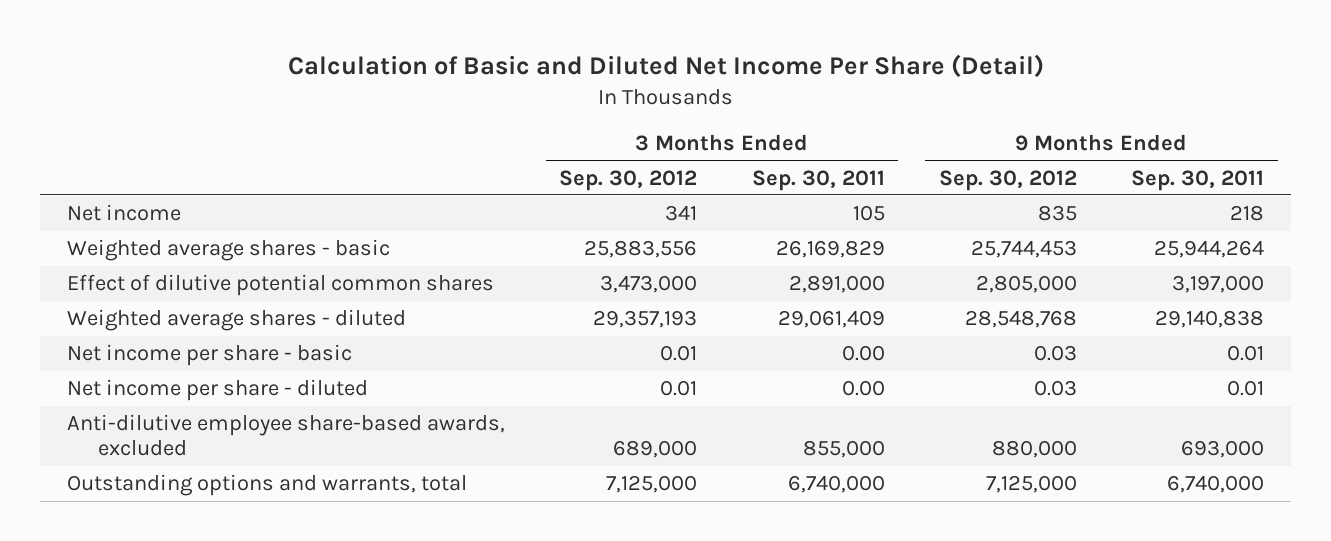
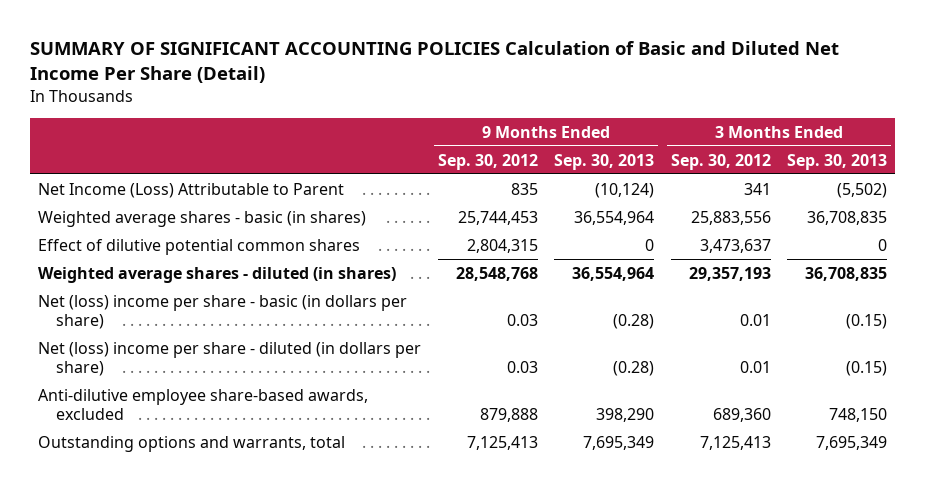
[287,54,1044,79] Calculation of Basic and Diluted Net Income Per Share (Detail) -> [30,41,840,83] SUMMARY OF SIGNIFICANT ACCOUNTING POLICIES Calculation of Basic and Diluted Net Income Per Share (Detail)
[751,169,885,191] Sep. 30, 2011 -> none
[1130,169,1264,191] Sep. 30, 2011 -> none
none -> [554,153,655,170] Sep. 30, 2013
none -> [787,153,888,170] Sep. 30, 2013
[67,204,182,222] Net income -> [38,182,345,198] Net Income (Loss) Attributable to Parent
[67,239,391,262] Weighted average shares - basic -> [38,210,367,227] Weighted average shares - basic (in shares)
[600,275,698,294] 3,473,000 -> [699,238,771,253] 3,473,637
[975,275,1077,294] 2,805,000 -> [466,238,538,253] 2,804,315
[67,309,407,332] Weighted average shares - diluted -> [38,266,397,283] Weighted average shares - diluted (in shares)
[67,344,353,367] Net income per share - basic -> [38,294,408,329] Net (loss) income per share - basic (in dollars per share)
[67,379,369,402] Net income per share - diluted -> [38,341,422,376] Net (loss) income per share - diluted (in dollars per share)
[613,440,698,459] 689,000 -> [712,407,771,422] 689,360
[991,440,1077,459] 880,000 -> [479,407,538,422] 879,888
[606,475,698,494] 7,125,000 -> [699,435,771,450] 7,125,413
[985,475,1077,494] 7,125,000 -> [466,435,538,450] 7,125,413

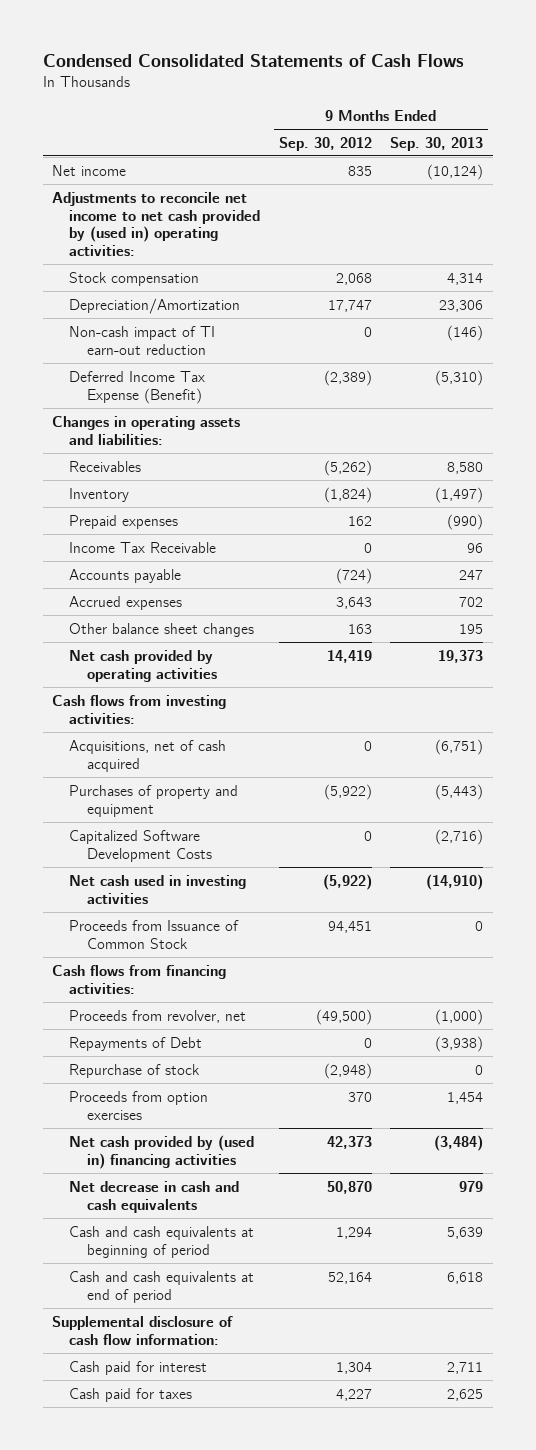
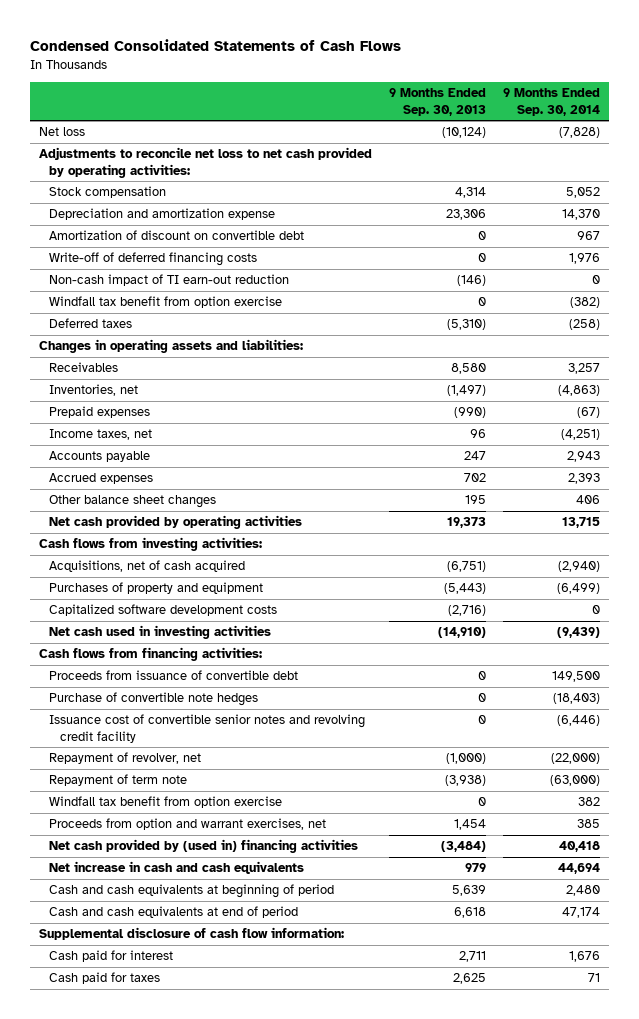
[278,136,372,151] Sep. 30, 2012 -> none
none -> [503,88,601,117] 9 Months Ended Sep. 30, 2014
[52,164,127,176] Net income -> [39,127,86,137] Net loss
[52,191,261,257] Adjustments to reconcile net income to net cash provided by (used in) operating activities: -> [39,147,373,179] Adjustments to reconcile net loss to net cash provided by operating activities:
[69,297,241,314] Depreciation/Amortization -> [49,208,276,221] Depreciation and amortization expense
none -> [49,230,305,241] Amortization of discount on convertible debt
none -> [49,252,258,267] Write-off of deferred financing costs
none -> [49,296,283,309] Windfall tax benefit from option exercise
[69,370,206,404] Deferred Income Tax Expense (Benefit) -> [49,318,133,329] Deferred taxes
[69,487,130,502] Inventory -> [49,384,139,397] Inventories, net
[69,541,217,553] Income Tax Receivable -> [49,429,153,441] Income taxes, net
[69,829,212,862] Capitalized Software Development Costs -> [49,604,278,617] Capitalized software development costs
[69,919,240,949] Proceeds from Issuance of Common Stock -> none
[69,1063,201,1078] Repurchase of stock -> none
none -> [49,670,299,681] Proceeds from issuance of convertible debt
none -> [49,692,259,707] Purchase of convertible note hedges
none -> [49,714,366,744] Issuance cost of convertible senior notes and revolving credit facility
[69,1009,247,1023] Proceeds from revolver, net -> [49,752,202,765] Repayment of revolver, net
[69,1036,203,1051] Repayments of Debt -> [49,774,188,787] Repayment of term note
none -> [49,796,283,809] Windfall tax benefit from option exercise
[69,1090,209,1120] Proceeds from option exercises -> [49,818,327,831] Proceeds from option and warrant exercises, net
[69,1180,240,1213] Net decrease in cash and cash equivalents -> [49,861,305,875] Net increase in cash and cash equivalents

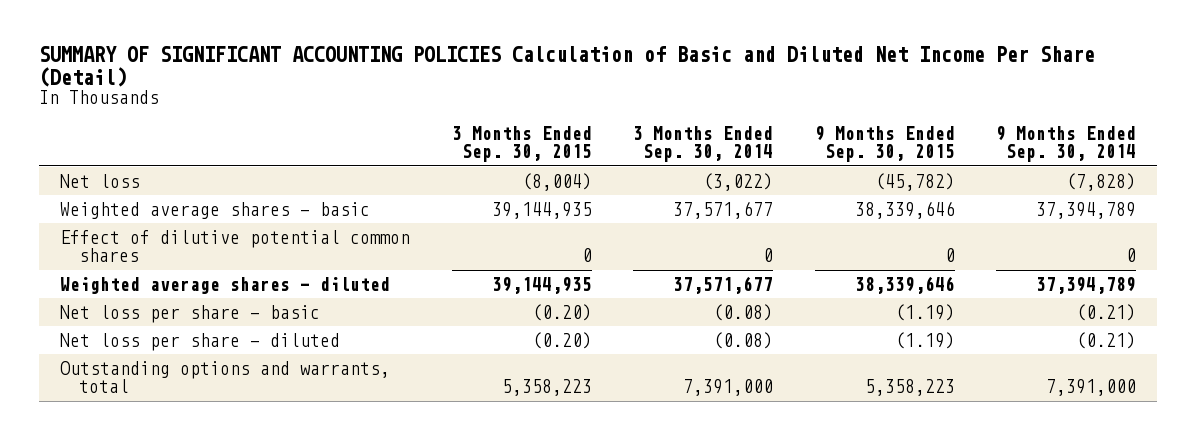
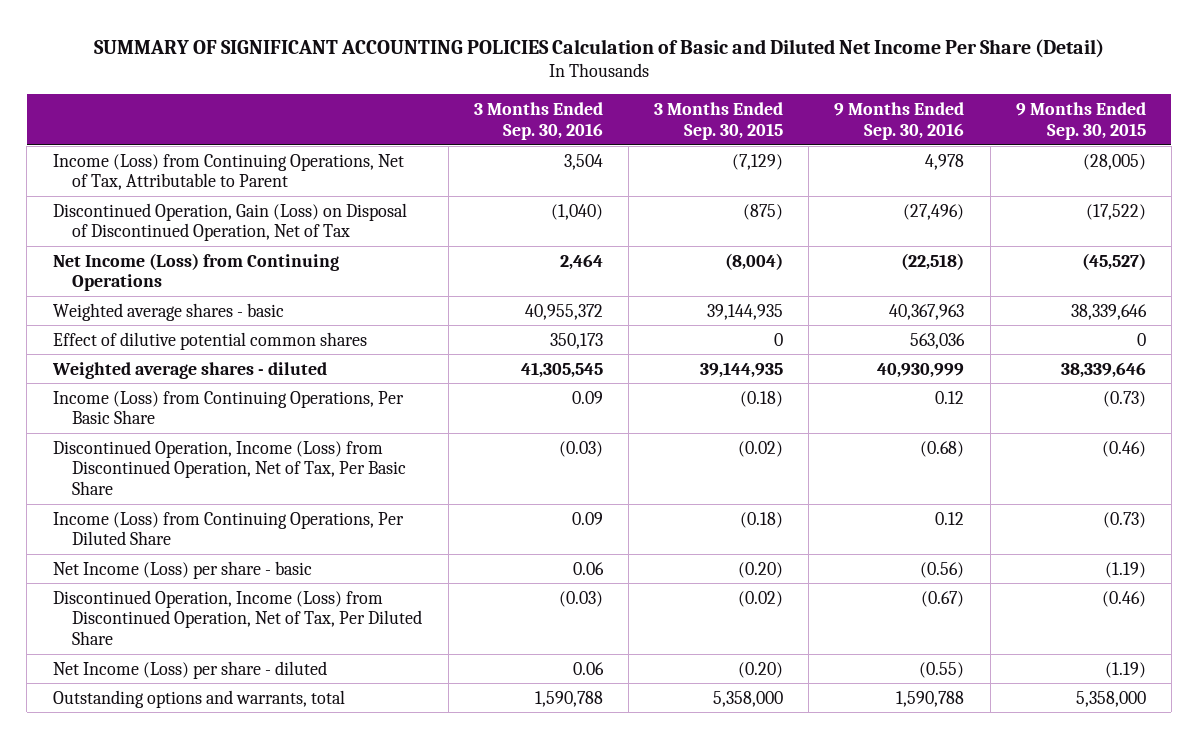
[633,125,774,163] 3 Months Ended Sep. 30, 2014 -> none
[996,125,1137,163] 9 Months Ended Sep. 30, 2014 -> none
none -> [473,101,603,140] 3 Months Ended Sep. 30, 2016
none -> [834,101,965,140] 9 Months Ended Sep. 30, 2016
none -> [52,153,404,191] Income (Loss) from Continuing Operations, Net of Tax, Attributable to Parent
none -> [52,202,407,242] Discontinued Operation, Gain (Loss) on Disposal of Discontinued Operation, Net of Tax
[59,173,140,188] Net loss -> [52,252,339,292] Net Income (Loss) from Continuing Operations
[874,172,955,191] (45,782) -> [1081,252,1146,270] (45,527)
none -> [52,390,404,425] Income (Loss) from Continuing Operations, Per Basic Share
none -> [52,439,407,496] Discontinued Operation, Income (Loss) from Discontinued Operation, Net of Tax, Per Basic Share
none -> [52,511,404,546] Income (Loss) from Continuing Operations, Per Diluted Share
[59,304,320,323] Net loss per share - basic -> [52,560,312,579] Net Income (Loss) per share - basic
none -> [52,589,423,646] Discontinued Operation, Income (Loss) from Discontinued Operation, Net of Tax, Per Diluted Share
[59,332,340,351] Net loss per share - diluted -> [52,660,327,679] Net Income (Loss) per share - diluted
[501,379,592,397] 5,358,223 -> [713,690,784,707] 5,358,000
[864,379,955,397] 5,358,223 -> [1075,690,1146,707] 5,358,000

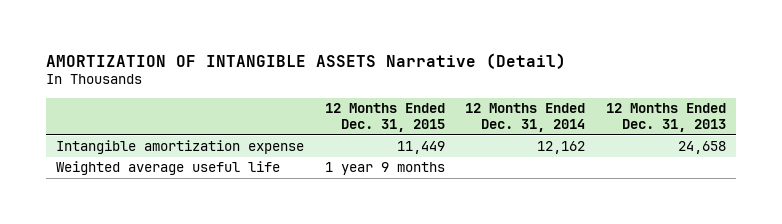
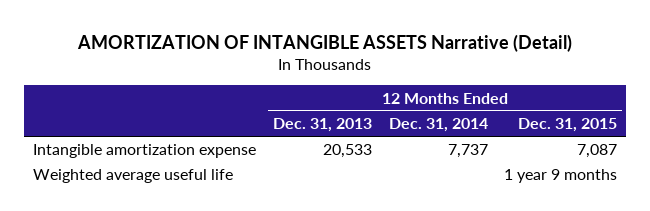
[396,141,445,155] 11,449 -> [577,144,618,159] 7,087
[537,141,586,155] 12,162 -> [447,144,488,159] 7,737
[677,141,726,155] 24,658 -> [322,144,372,159] 20,533

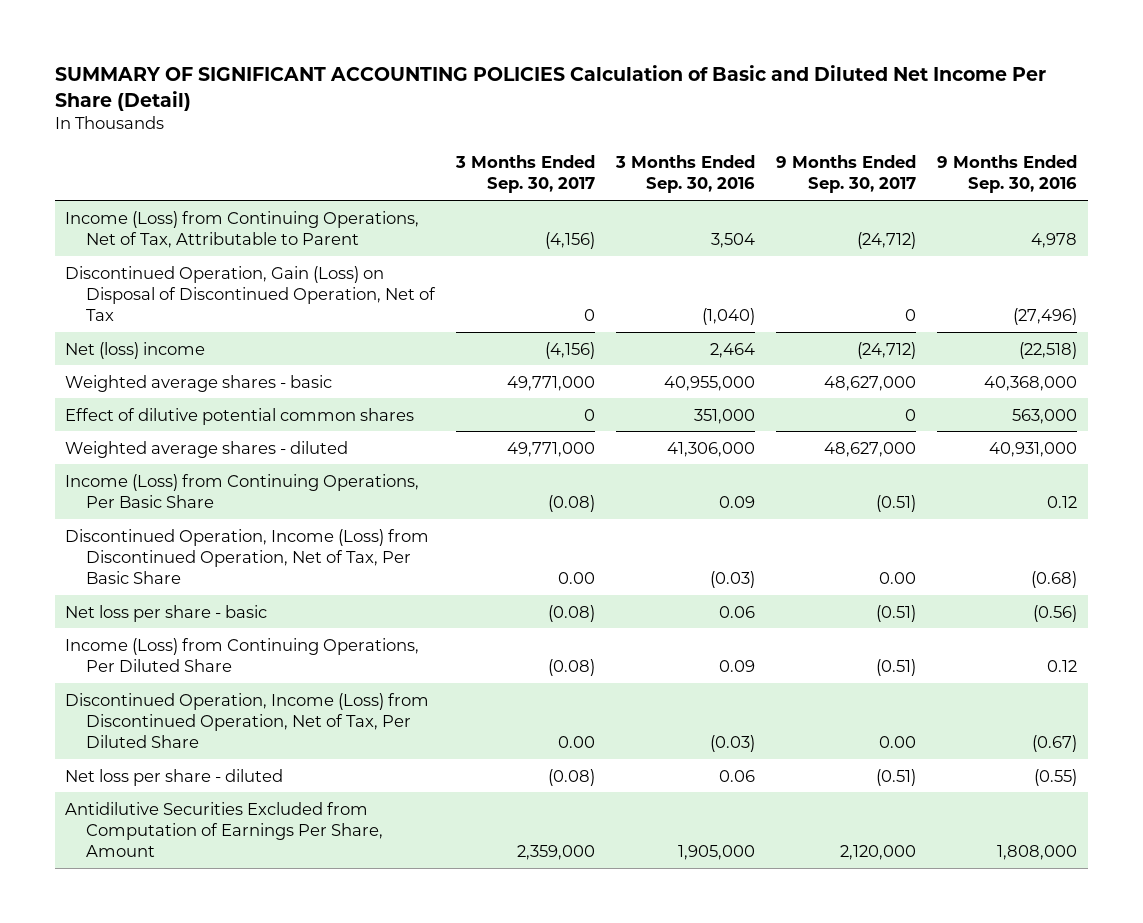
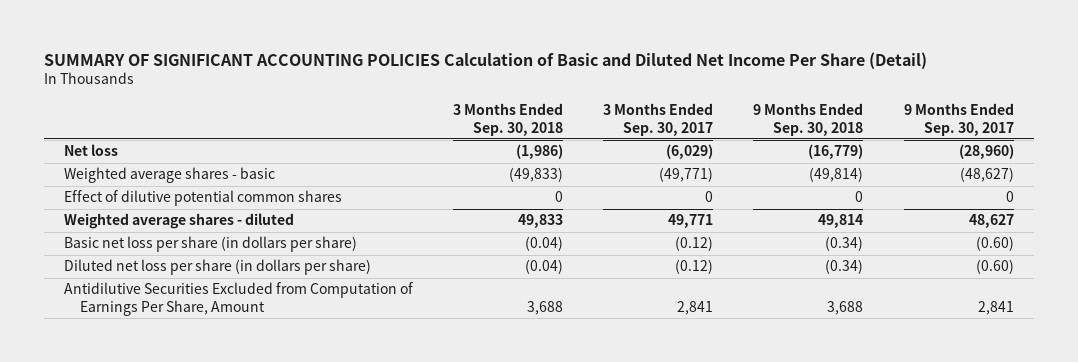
[614,155,755,194] 3 Months Ended Sep. 30, 2016 -> none
[937,155,1078,194] 9 Months Ended Sep. 30, 2016 -> none
none -> [453,102,564,136] 3 Months Ended Sep. 30, 2018
none -> [753,102,864,136] 9 Months Ended Sep. 30, 2018
[65,210,420,248] Income (Loss) from Continuing Operations, Net of Tax, Attributable to Parent -> none
[65,265,436,321] Discontinued Operation, Gain (Loss) on Disposal of Discontinued Operation, Net of Tax -> none
[65,341,206,359] Net (loss) income -> [63,144,118,157] Net loss
[544,341,595,359] (4,156) -> [666,144,714,160] (6,029)
[857,341,917,359] (24,712) -> [958,144,1014,160] (28,960)
[506,375,595,391] 49,771,000 -> [659,167,714,183] (49,771)
[824,375,917,391] 48,627,000 -> [959,167,1014,183] (48,627)
[65,473,420,508] Income (Loss) from Continuing Operations, Per Basic Share -> none
[65,528,430,584] Discontinued Operation, Income (Loss) from Discontinued Operation, Net of Tax, Per Basic Share -> none
[65,637,420,672] Income (Loss) from Continuing Operations, Per Diluted Share -> none
[65,692,430,748] Discontinued Operation, Income (Loss) from Discontinued Operation, Net of Tax, Per Diluted Share -> none
[506,441,595,457] 49,771,000 -> [668,214,714,229] 49,771
[824,441,917,457] 48,627,000 -> [968,214,1014,229] 48,627
[65,604,268,622] Net loss per share - basic -> [63,236,357,253] Basic net loss per share (in dollars per share)
[547,604,595,622] (0.08) -> [675,236,714,252] (0.12)
[876,604,917,622] (0.51) -> [975,236,1014,252] (0.60)
[65,768,284,786] Net loss per share - diluted -> [63,259,371,276] Diluted net loss per share (in dollars per share)
[547,768,595,786] (0.08) -> [675,259,714,275] (0.12)
[876,768,917,786] (0.51) -> [975,259,1014,275] (0.60)
[516,844,595,860] 2,359,000 -> [677,301,714,316] 2,841
[840,844,917,860] 2,120,000 -> [977,301,1014,316] 2,841

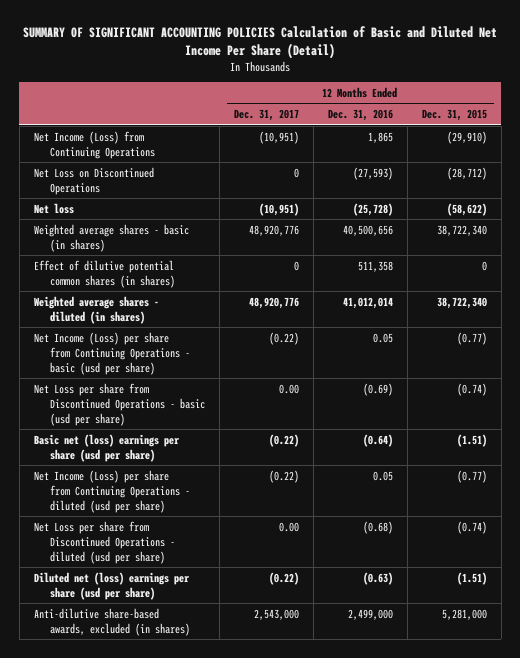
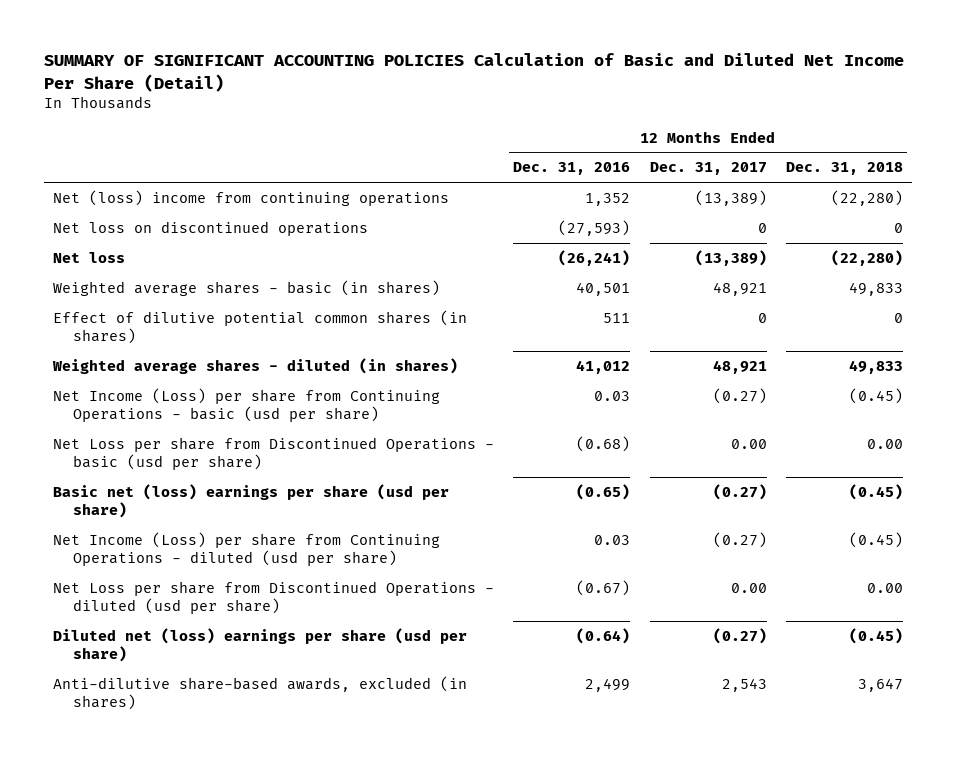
[421,109,487,122] Dec. 31, 2015 -> none
none -> [785,162,903,176] Dec. 31, 2018
[33,130,155,159] Net Income (Loss) from Continuing Operations -> [53,189,450,206] Net (loss) income from continuing operations
[258,130,299,144] (10,951) -> [694,189,767,206] (13,389)
[367,131,393,143] 1,865 -> [585,192,631,206] 1,352
[33,166,154,195] Net Loss on Discontinued Operations -> [53,220,369,236] Net loss on discontinued operations
[258,202,299,216] (10,951) -> [694,249,767,266] (13,389)
[352,202,393,216] (25,728) -> [558,249,631,266] (26,241)
[248,224,299,236] 48,920,776 -> [712,281,767,296] 48,921
[342,224,393,236] 40,500,656 -> [576,281,631,296] 40,501
[357,260,393,272] 511,358 -> [603,312,631,323] 511
[248,296,299,309] 48,920,776 -> [712,359,767,374] 48,921
[342,296,393,309] 41,012,014 -> [576,359,631,374] 41,012
[268,331,299,345] (0.22) -> [712,387,767,404] (0.27)
[372,332,393,343] 0.05 -> [594,390,631,401] 0.03
[362,382,393,396] (0.69) -> [576,435,631,452] (0.68)
[268,433,299,447] (0.22) -> [712,483,767,500] (0.27)
[362,433,393,447] (0.64) -> [576,483,631,500] (0.65)
[268,469,299,483] (0.22) -> [712,531,767,548] (0.27)
[372,470,393,481] 0.05 -> [594,534,631,545] 0.03
[362,520,393,534] (0.68) -> [576,579,631,596] (0.67)
[268,571,299,585] (0.22) -> [712,627,767,644] (0.27)
[362,571,393,585] (0.63) -> [576,627,631,644] (0.64)
[253,608,299,620] 2,543,000 -> [721,677,767,692] 2,543
[347,608,393,620] 2,499,000 -> [585,677,631,692] 2,499

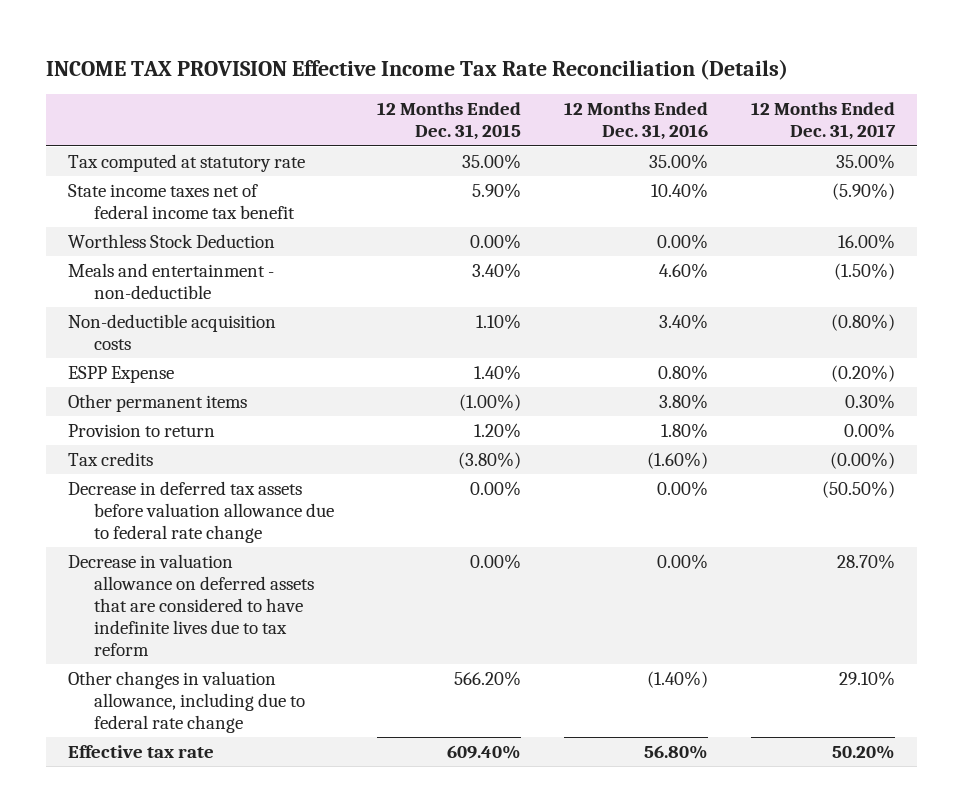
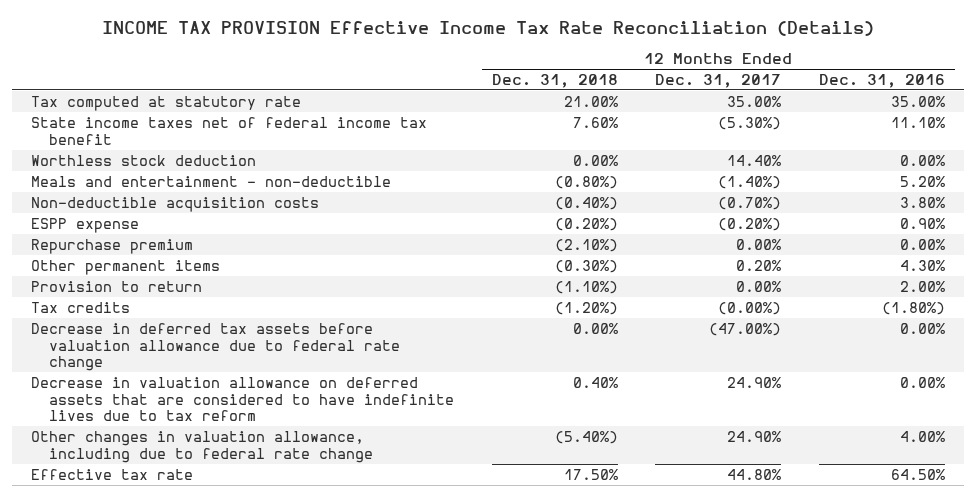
[377,102,522,141] 12 Months Ended Dec. 31, 2015 -> none
none -> [491,73,618,88] Dec. 31, 2018
[651,183,709,199] 10.40% -> [891,116,946,128] 11.10%
[832,183,896,201] (5.90%) -> [718,116,782,130] (5.30%)
[67,234,275,249] Worthless Stock Deduction -> [30,154,256,166] Worthless stock deduction
[838,234,896,250] 16.00% -> [727,154,782,166] 14.40%
[659,263,709,279] 4.60% -> [900,175,946,187] 5.20%
[834,263,896,281] (1.50%) -> [718,175,782,189] (1.40%)
[659,314,709,330] 3.40% -> [900,196,946,208] 3.80%
[831,314,896,332] (0.80%) -> [718,196,782,210] (0.70%)
[67,366,174,384] ESPP Expense -> [30,217,139,233] ESPP expense
[658,365,709,381] 0.80% -> [900,217,946,229] 0.90%
none -> [30,238,193,254] Repurchase premium
[659,394,709,410] 3.80% -> [900,259,946,271] 4.30%
[845,394,896,410] 0.30% -> [736,259,782,271] 0.20%
[661,423,709,439] 1.80% -> [900,280,946,292] 2.00%
[647,452,709,470] (1.60%) -> [882,301,946,315] (1.80%)
[822,481,896,499] (50.50%) -> [709,322,782,336] (47.00%)
[837,554,896,570] 28.70% -> [727,376,782,388] 24.90%
[647,671,709,689] (1.40%) -> [900,430,946,442] 4.00%
[839,671,896,687] 29.10% -> [727,430,782,442] 24.90%
[644,745,709,760] 56.80% -> [891,468,946,480] 64.50%
[832,745,896,760] 50.20% -> [727,468,782,480] 44.80%

